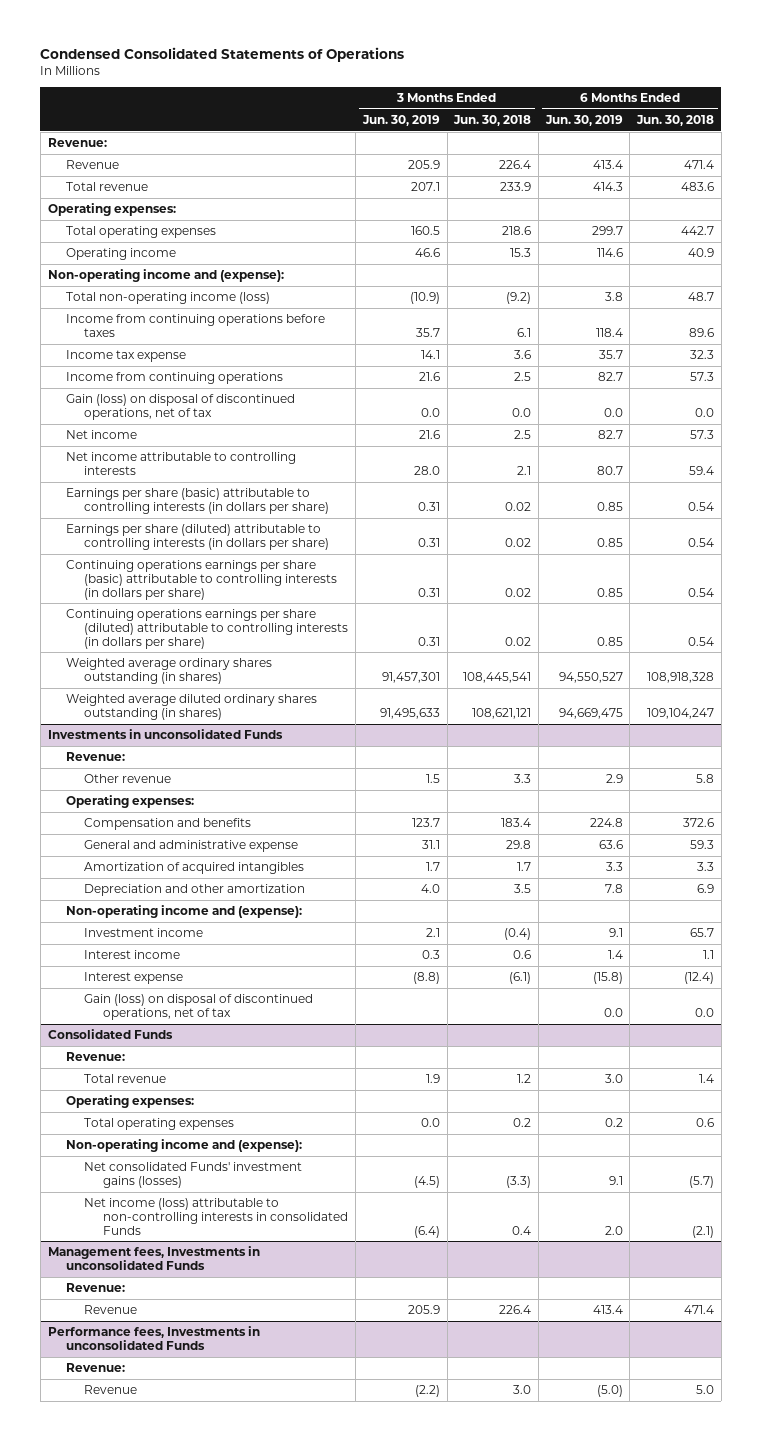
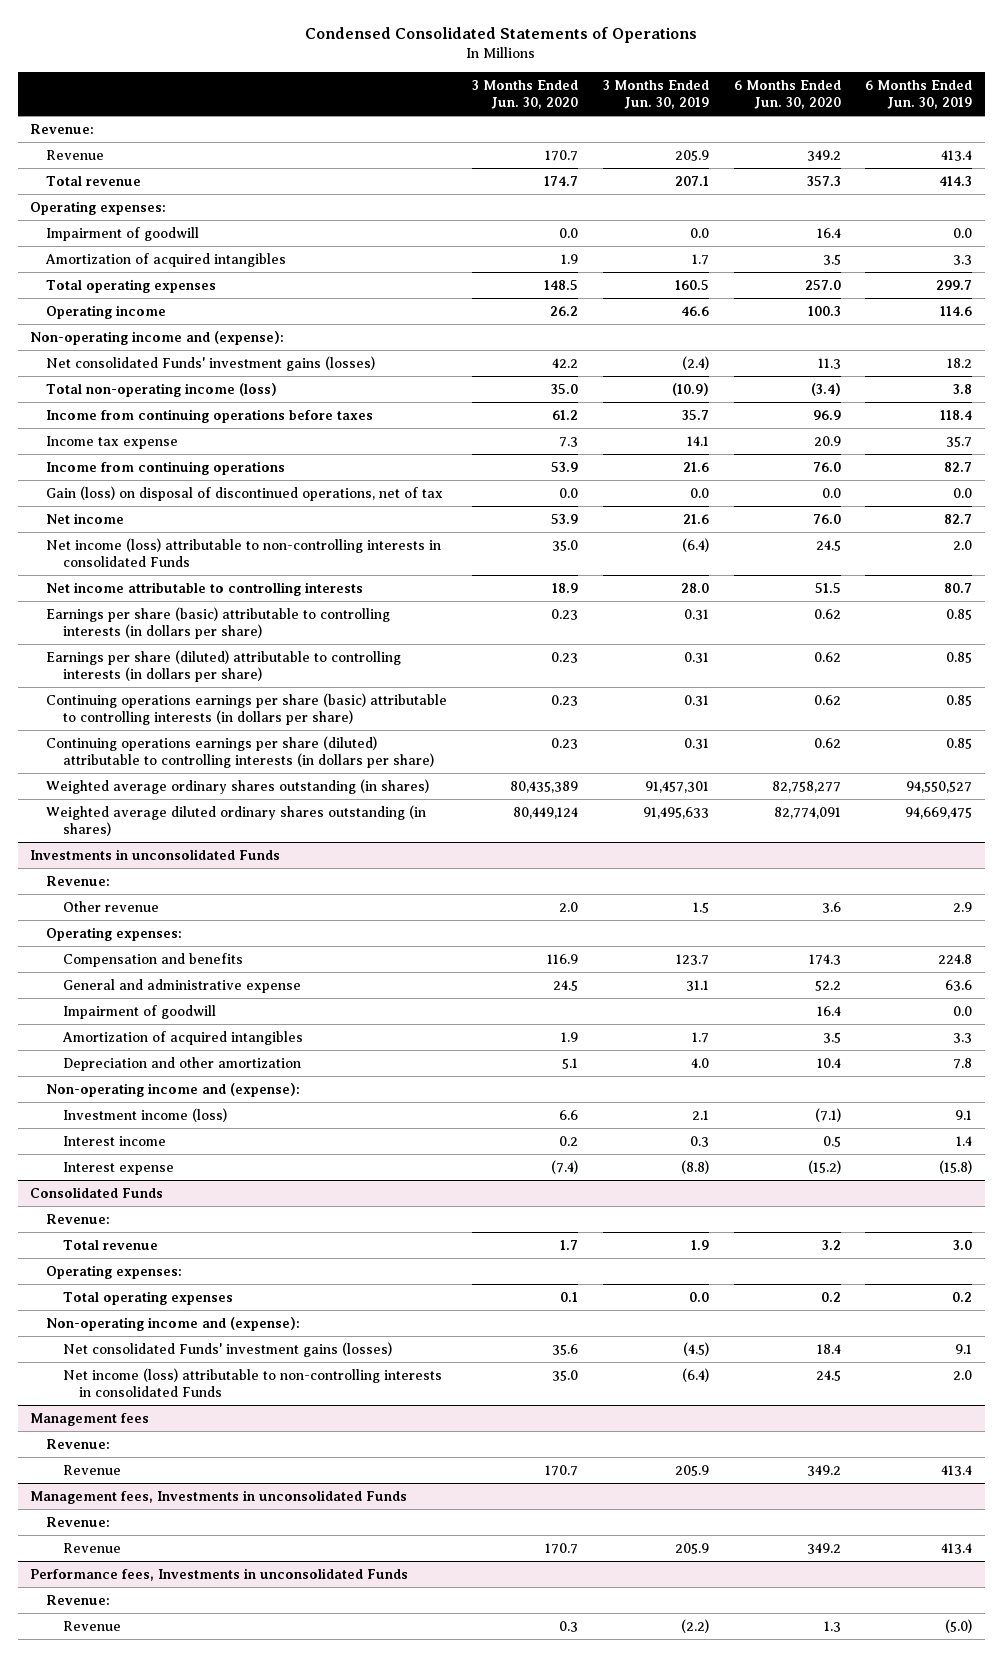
[453,114,532,126] Jun. 30, 2018 -> none
[636,114,715,126] Jun. 30, 2018 -> none
none -> [472,80,579,109] 3 Months Ended Jun. 30, 2020
none -> [733,80,841,109] 6 Months Ended Jun. 30, 2020
none -> [46,226,200,241] Impairment of goodwill
none -> [45,252,287,267] Amortization of acquired intangibles
none -> [46,355,376,371] Net consolidated Funds' investment gains (losses)
none -> [46,537,442,567] Net income (loss) attributable to non-controlling interests in consolidated Funds
none -> [62,1004,216,1019] Impairment of goodwill
[84,928,204,938] Investment income -> [62,1107,227,1122] Investment income (loss)
[84,994,314,1020] Gain (loss) on disposal of discontinued operations, net of tax -> none
none -> [30,1412,150,1426] Management fees
none -> [46,1438,111,1449] Revenue:
none -> [62,1464,121,1475] Revenue

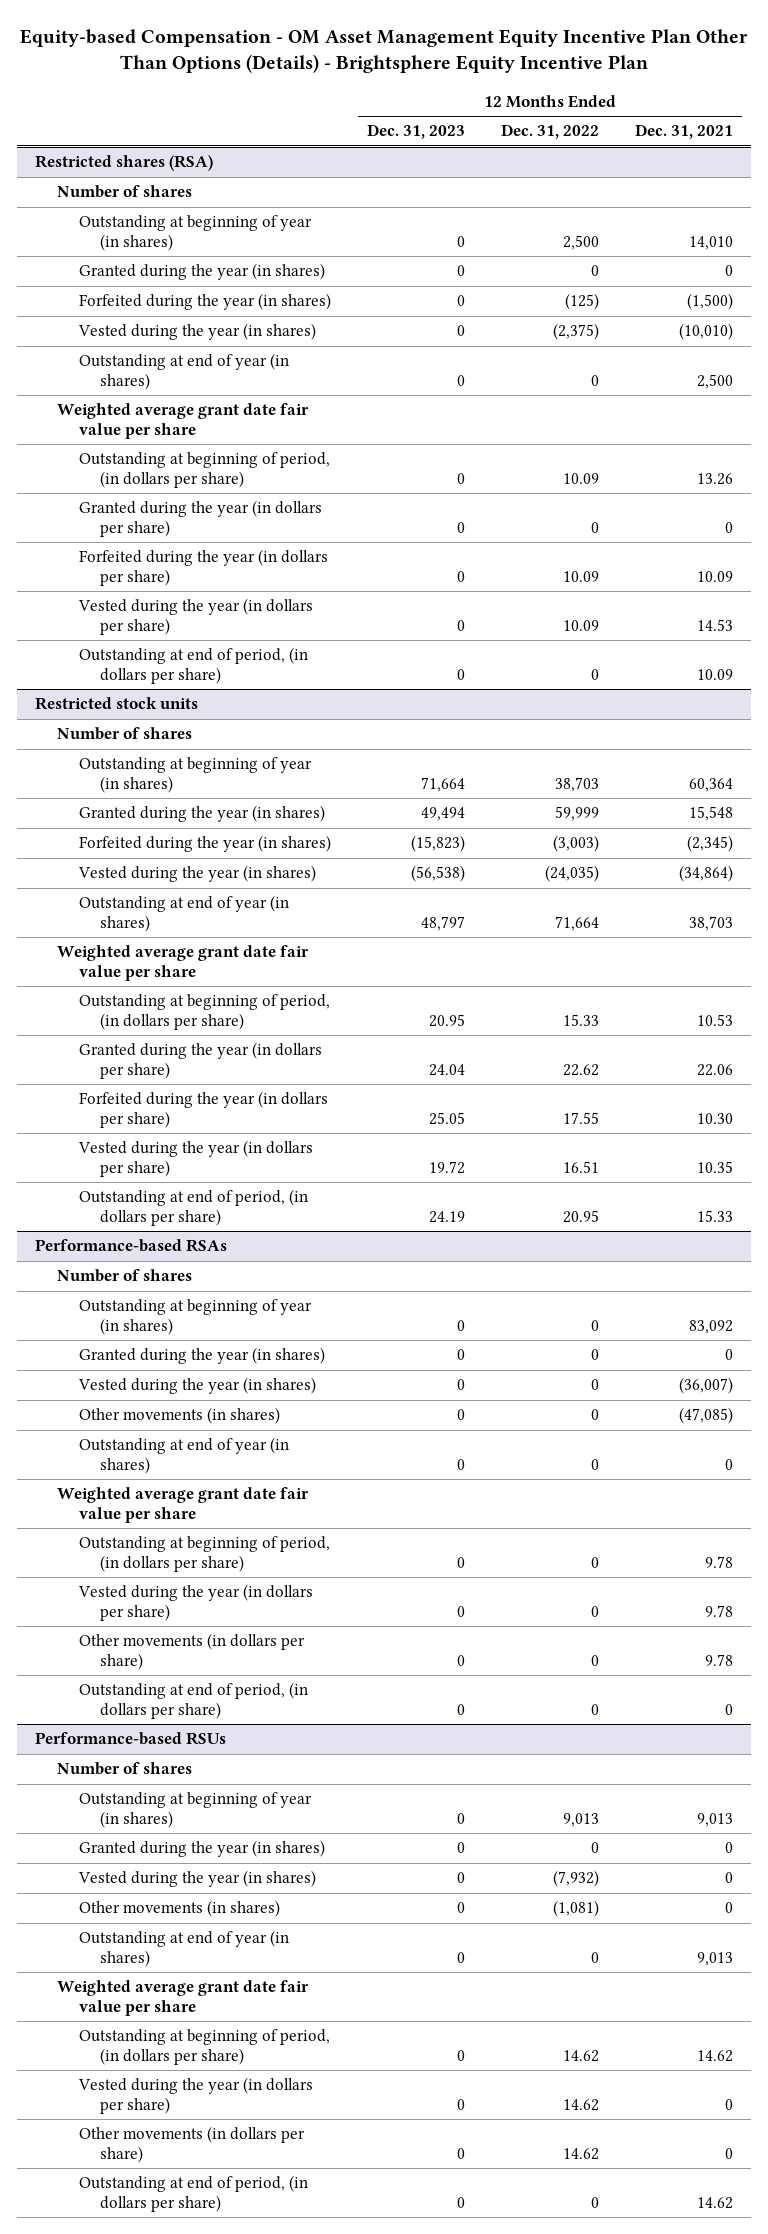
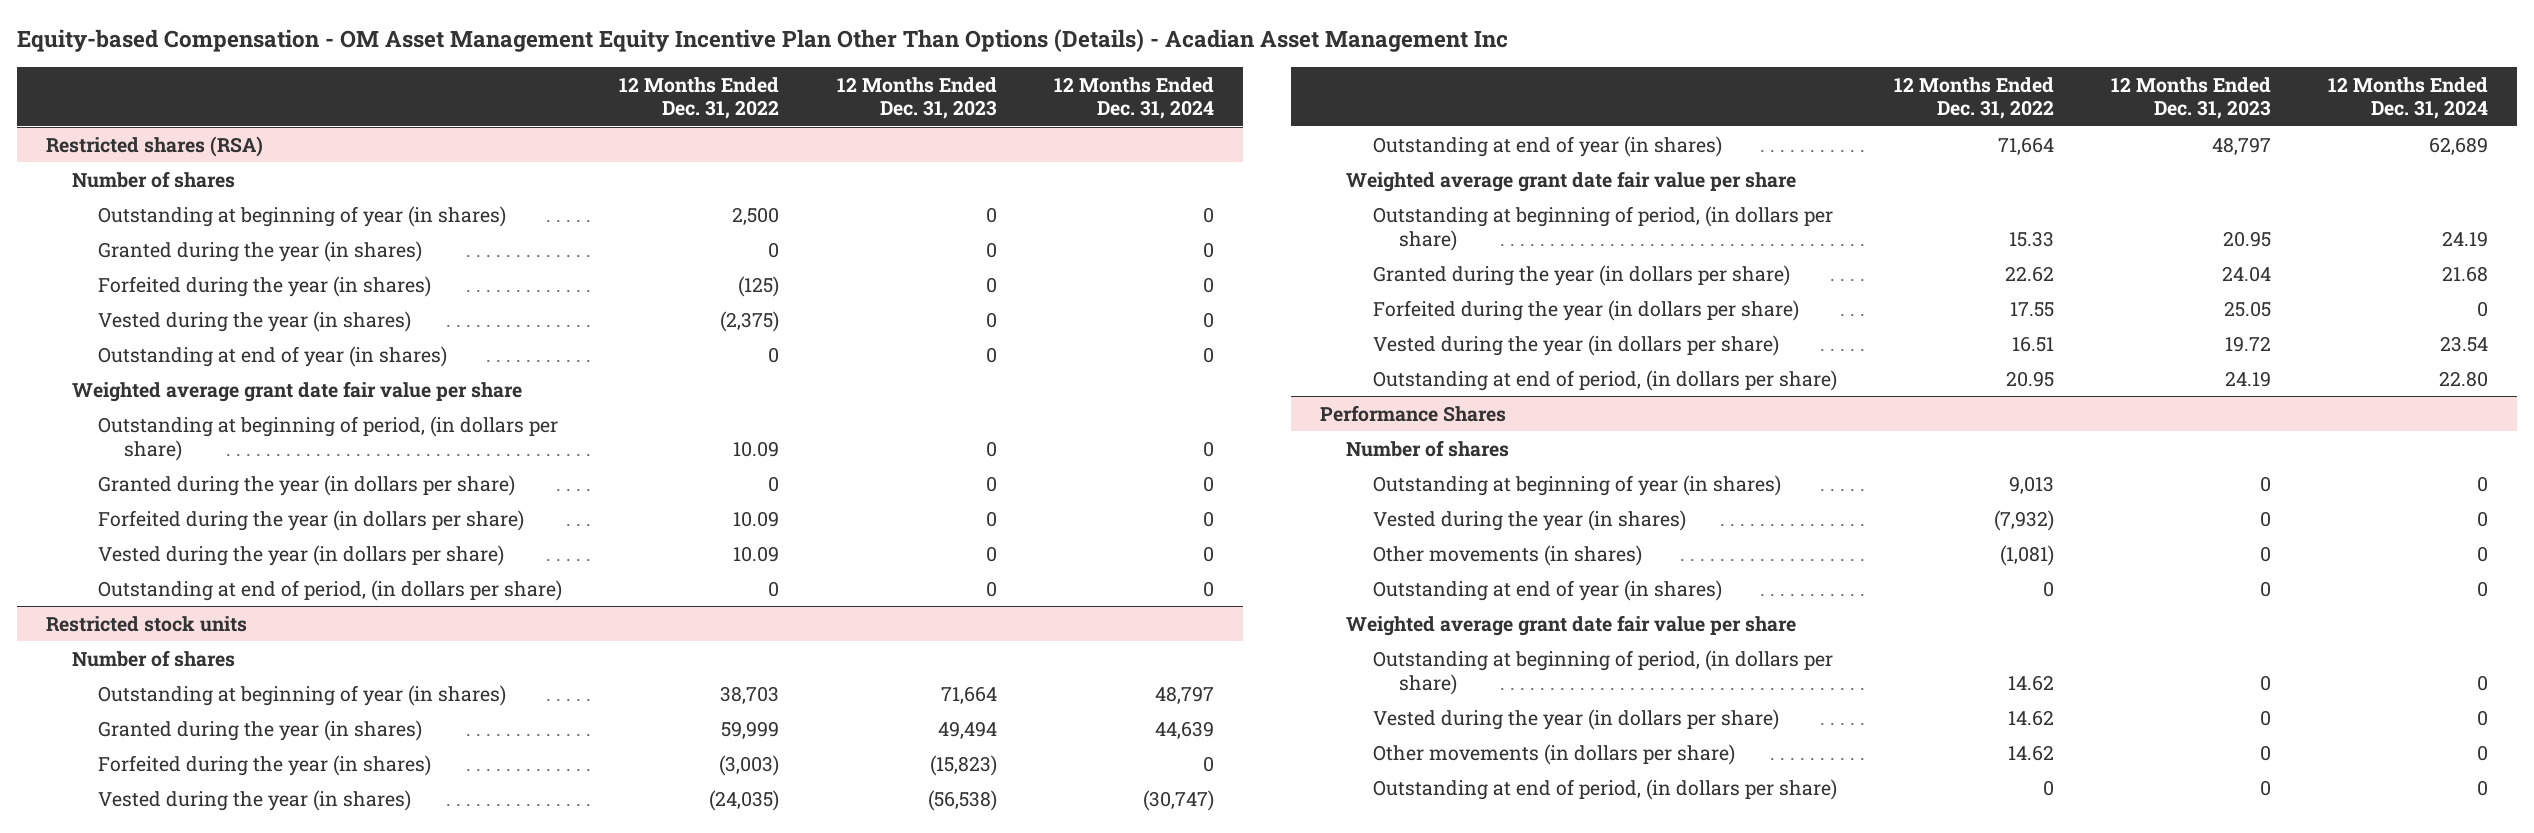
[20,29,749,74] Equity-based Compensation - OM Asset Management Equity Incentive Plan Other Than Options (Details) - Brightsphere Equity Incentive Plan -> [16,29,1508,53] Equity-based Compensation - OM Asset Management Equity Incentive Plan Other Than Options (Details) - Acadian Asset Management Inc
[634,124,733,140] Dec. 31, 2021 -> none
none -> [1053,76,1214,120] 12 Months Ended Dec. 31, 2024
[35,1239,228,1253] Performance-based RSAs -> none
[57,1269,193,1283] Number of shares -> none
[78,1299,312,1335] Outstanding at beginning of year (in shares) -> none
[78,1347,325,1365] Granted during the year (in shares) -> none
[77,1377,316,1395] Vested during the year (in shares) -> none
[78,1407,280,1425] Other movements (in shares) -> none
[78,1437,289,1474] Outstanding at end of year (in shares) -> none
[57,1487,310,1523] Weighted average grant date fair value per share -> none
[78,1536,330,1572] Outstanding at beginning of period, (in dollars per share) -> none
[77,1584,313,1621] Vested during the year (in dollars per share) -> none
[78,1633,305,1670] Other movements (in dollars per share) -> none
[78,1682,308,1719] Outstanding at end of period, (in dollars per share) -> none
[35,1732,227,1746] Performance-based RSUs -> none
none -> [1320,404,1507,422] Performance Shares
[78,1840,325,1858] Granted during the year (in shares) -> none

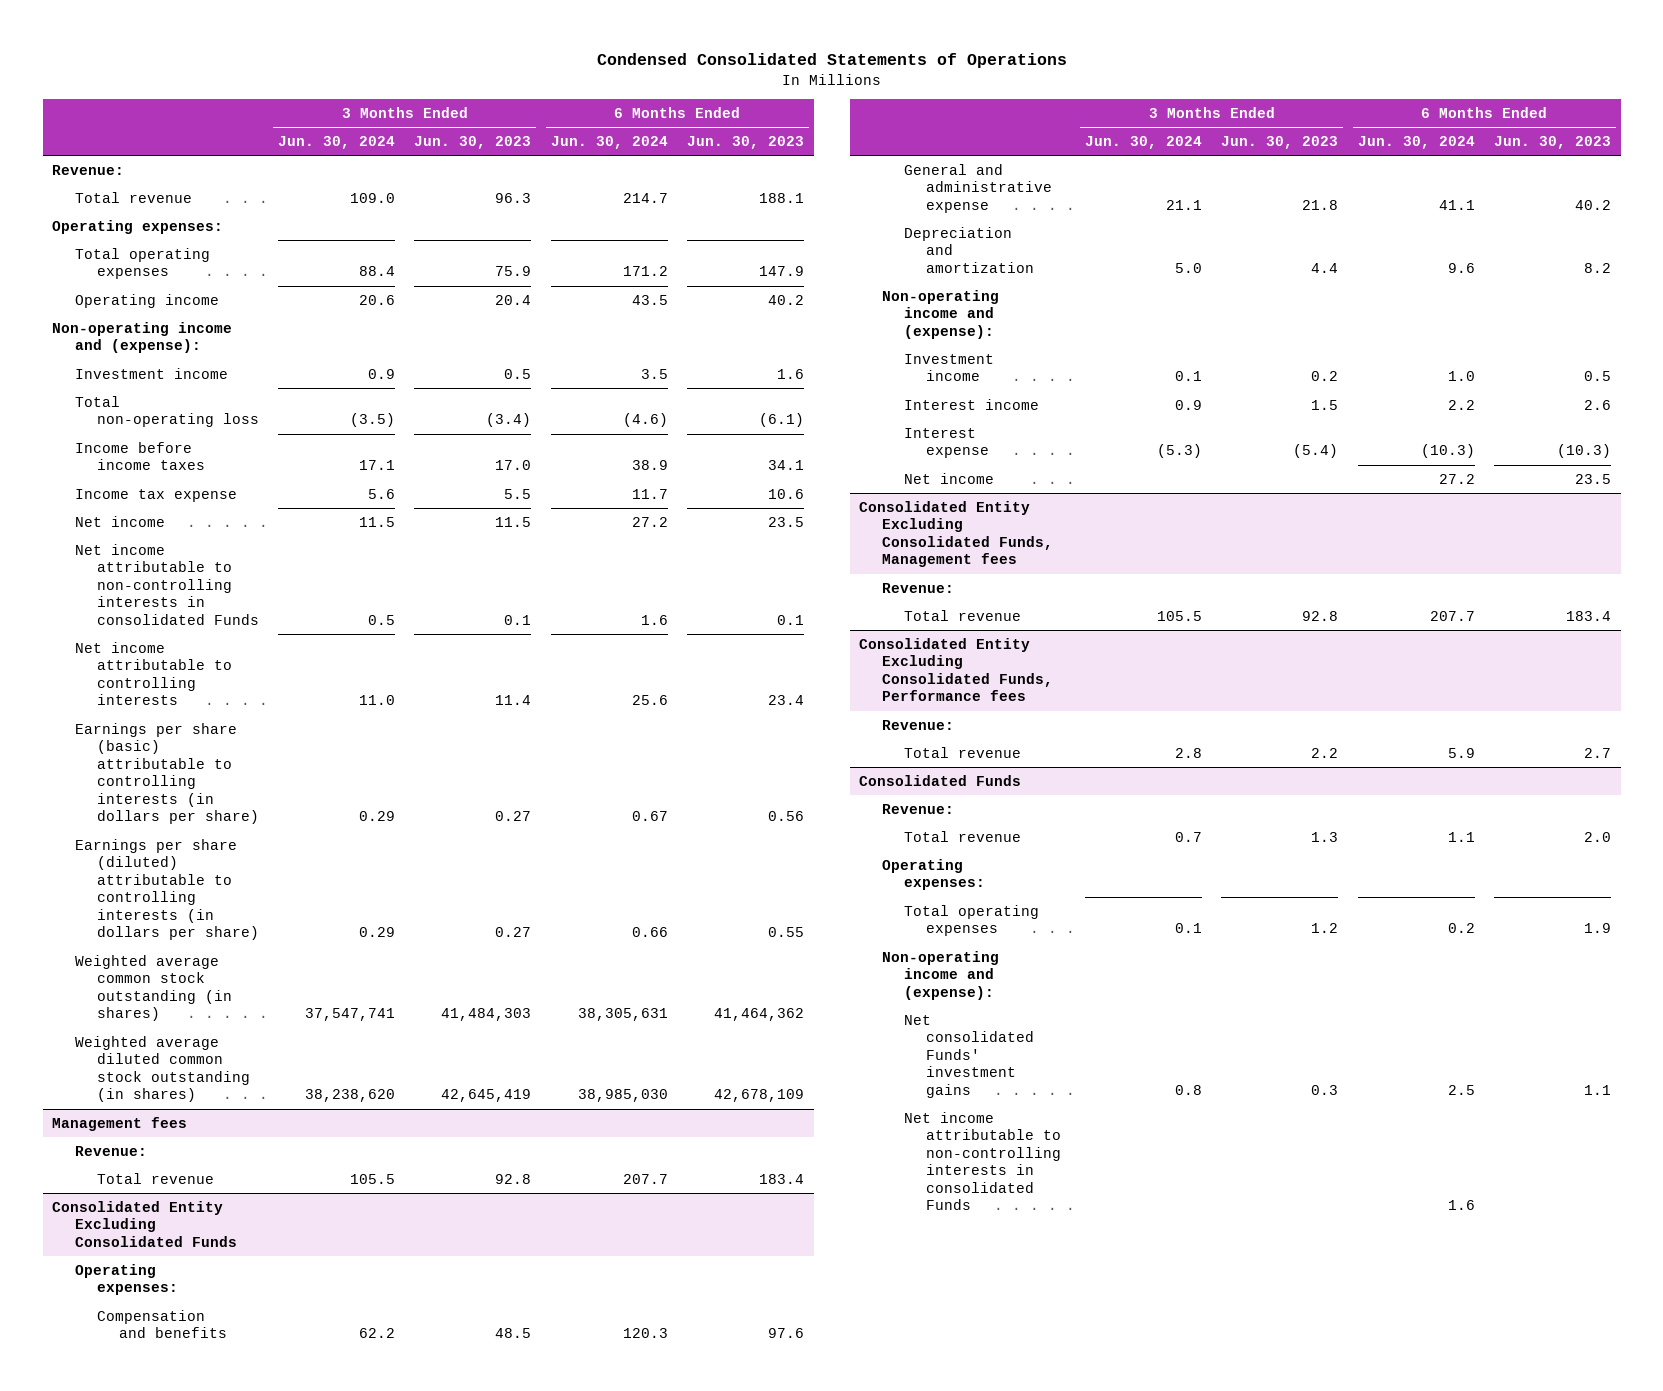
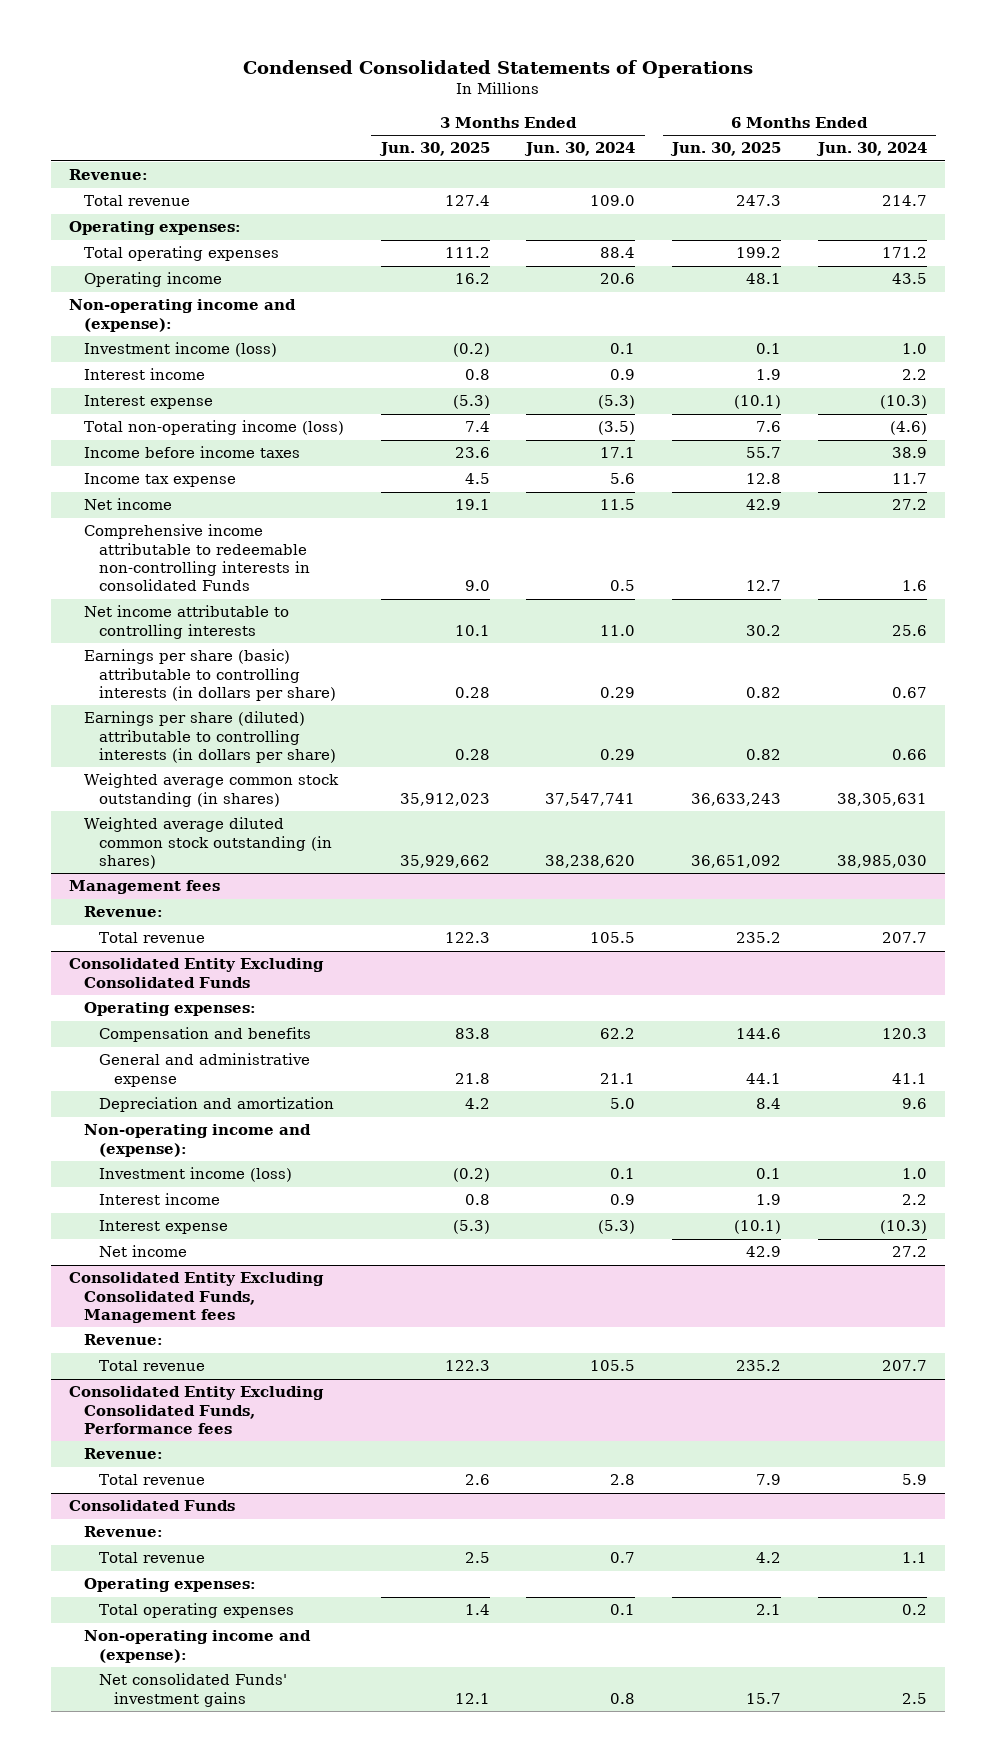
[414,135,532,149] Jun. 30, 2023 -> none
[686,135,804,149] Jun. 30, 2023 -> none
none -> [378,142,490,157] Jun. 30, 2025
none -> [670,142,782,157] Jun. 30, 2025
[74,367,228,379] Investment income -> [83,342,277,358] Investment income (loss)
[368,368,396,379] 0.9 -> [610,343,636,355] 0.1
[640,368,668,379] 3.5 -> [901,343,927,355] 1.0
none -> [83,368,205,381] Interest income
none -> [83,395,213,410] Interest expense
[74,395,259,428] Total non-operating loss -> [83,420,344,436] Total non-operating income (loss)
[74,543,259,625] Net income attributable to non-controlling interests in consolidated Funds -> [83,524,311,592] Comprehensive income attributable to redeemable non-controlling interests in consolidated Funds
[903,353,994,382] Investment income -> [99,1167,293,1183] Investment income (loss)
[903,1111,1061,1211] Net income attributable to non-controlling interests in consolidated Funds -> none

